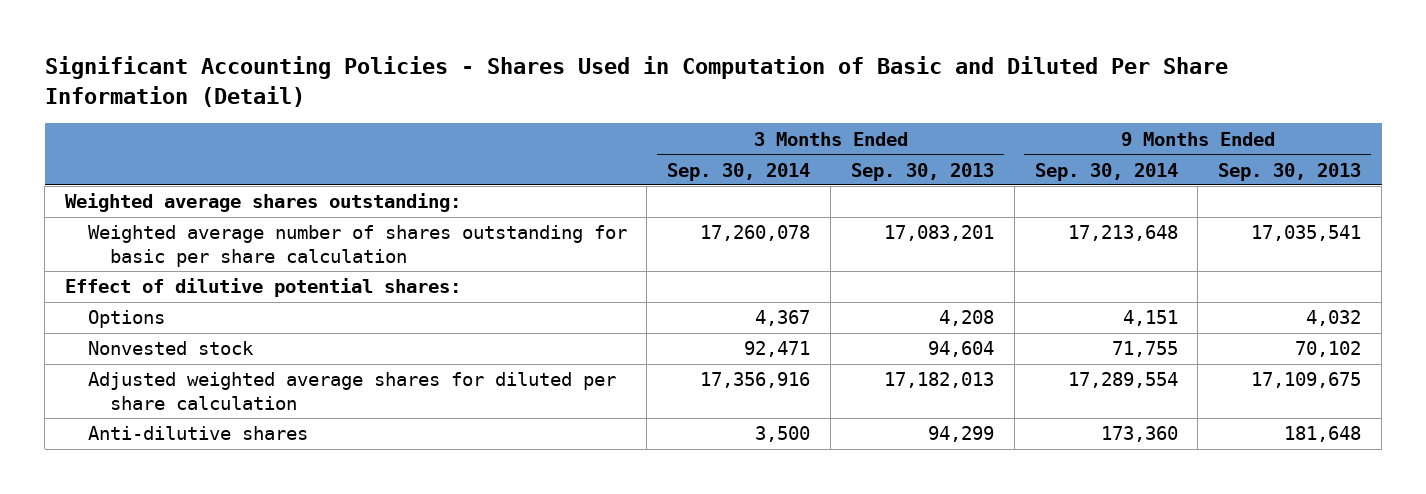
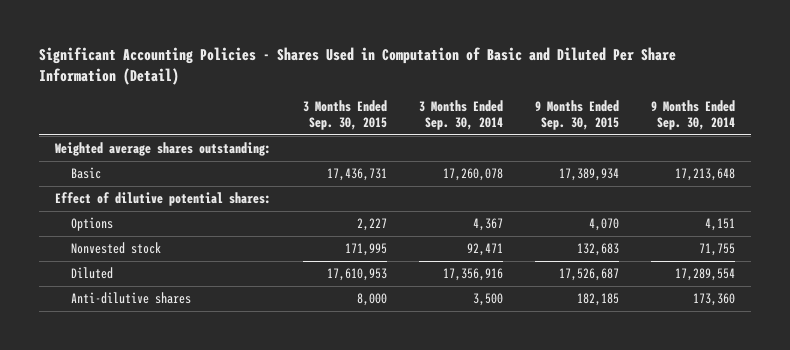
[850,162,994,181] Sep. 30, 2013 -> none
[1218,162,1362,181] Sep. 30, 2013 -> none
none -> [302,100,387,130] 3 Months Ended Sep. 30, 2015
none -> [534,100,619,130] 9 Months Ended Sep. 30, 2015
[87,225,627,267] Weighted average number of shares outstanding for basic per share calculation -> [70,167,101,180] Basic
[87,372,616,410] Adjusted weighted average shares for diluted per share calculation -> [70,267,113,280] Diluted

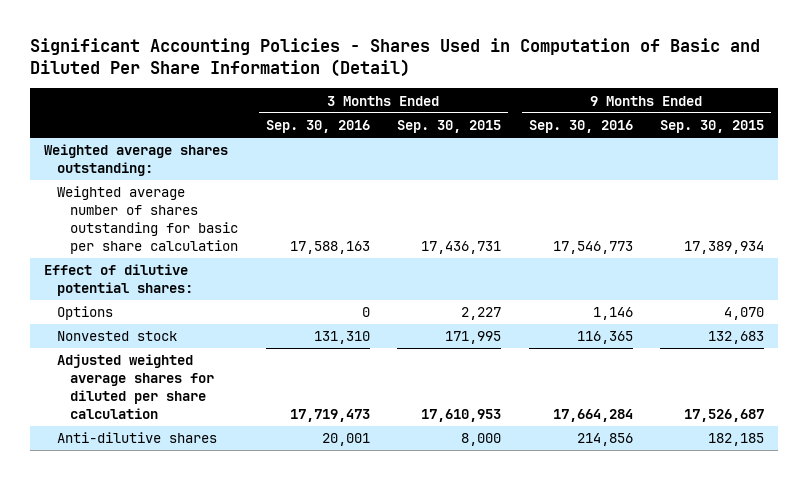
[418,100,503,130] 3 Months Ended Sep. 30, 2014 -> none
[650,100,735,130] 9 Months Ended Sep. 30, 2014 -> none
none -> [265,120,370,134] Sep. 30, 2016
none -> [528,120,633,134] Sep. 30, 2016
[70,167,101,180] Basic -> [57,186,239,254] Weighted average number of shares outstanding for basic per share calculation
[70,267,113,280] Diluted -> [57,354,215,419] Adjusted weighted average shares for diluted per share calculation

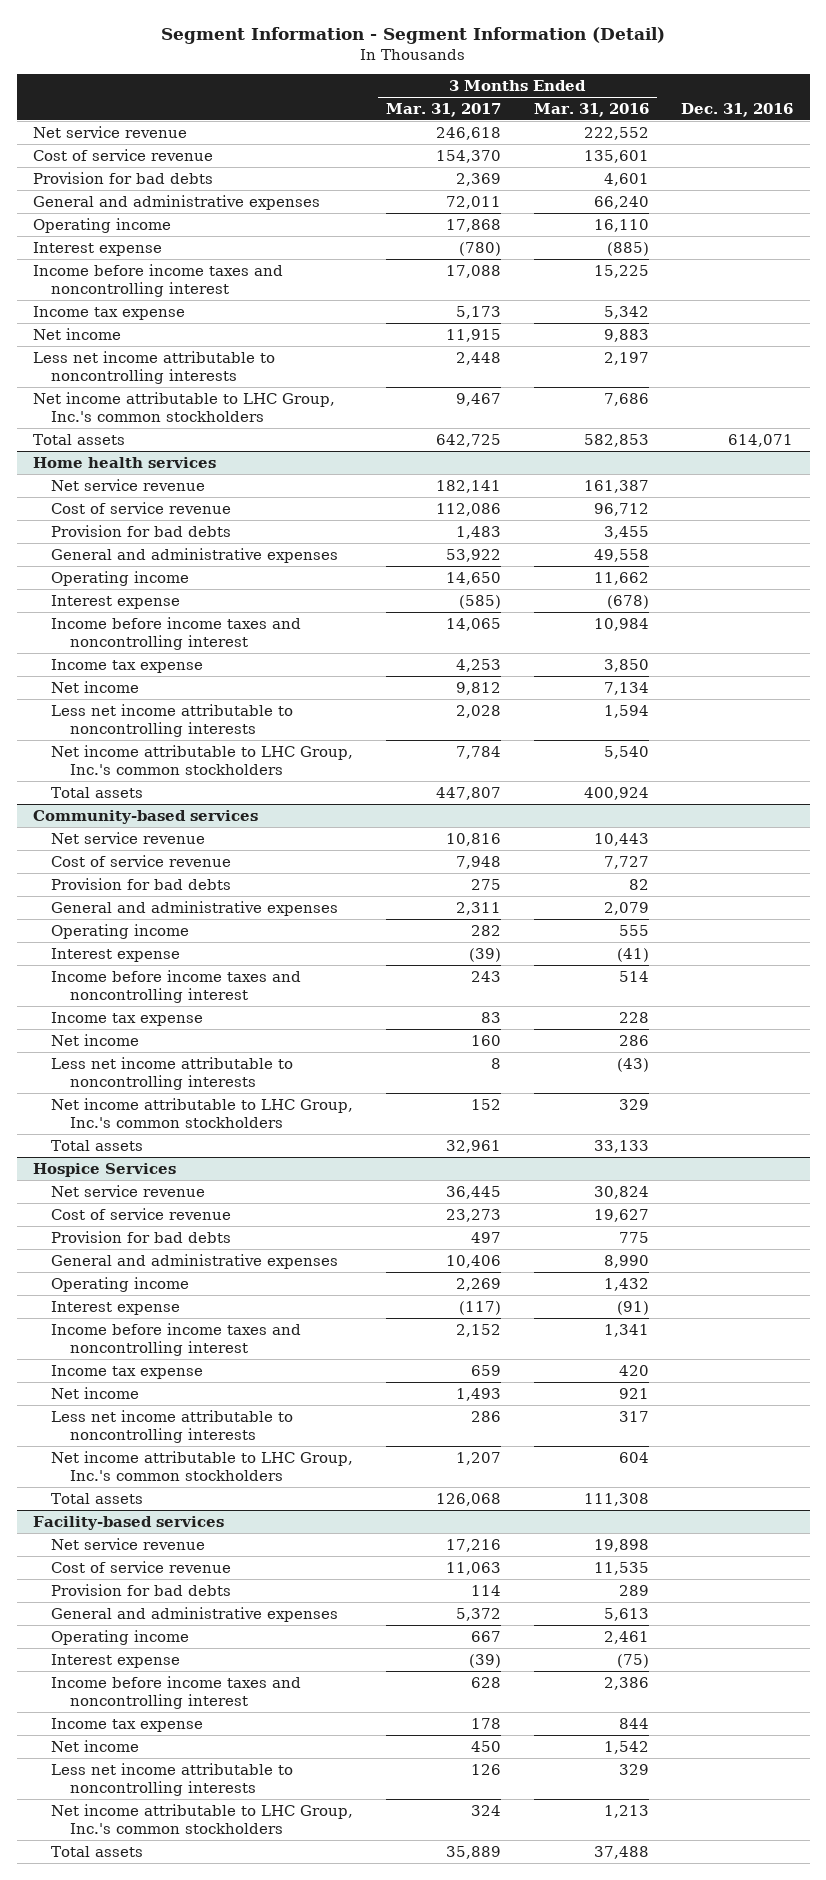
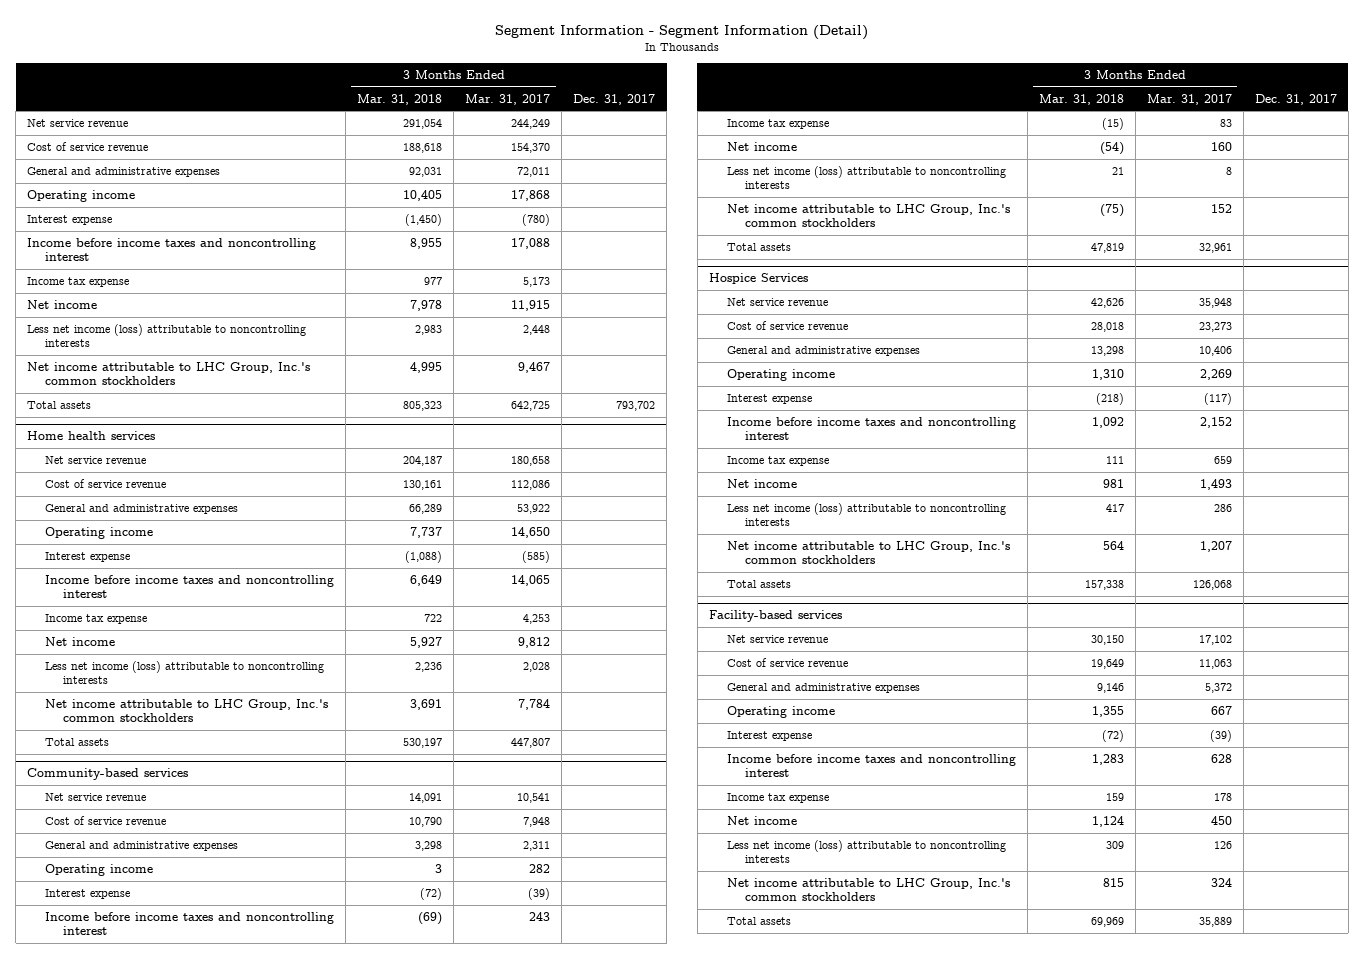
[533,102,649,117] Mar. 31, 2016 -> none
[681,102,794,117] Dec. 31, 2016 -> none
none -> [357,93,443,105] Mar. 31, 2018
none -> [573,93,656,105] Dec. 31, 2017
[436,126,502,140] 246,618 -> [511,119,551,130] 244,249
[32,171,213,184] Provision for bad debts -> none
[32,350,275,384] Less net income attributable to noncontrolling interests -> [27,324,307,348] Less net income (loss) attributable to noncontrolling interests
[436,479,502,493] 182,141 -> [511,456,551,467] 180,658
[51,524,232,537] Provision for bad debts -> none
[51,703,294,737] Less net income attributable to noncontrolling interests -> [45,661,325,685] Less net income (loss) attributable to noncontrolling interests
[446,832,502,846] 10,816 -> [517,793,551,804] 10,541
[51,877,232,890] Provision for bad debts -> none
[51,1056,294,1090] Less net income attributable to noncontrolling interests -> [726,166,1006,190] Less net income (loss) attributable to noncontrolling interests
[446,1185,502,1199] 36,445 -> [1198,298,1232,309] 35,948
[51,1230,232,1243] Provision for bad debts -> none
[51,1409,294,1443] Less net income attributable to noncontrolling interests -> [726,503,1006,527] Less net income (loss) attributable to noncontrolling interests
[446,1538,502,1552] 17,216 -> [1198,635,1232,646] 17,102
[51,1583,232,1596] Provision for bad debts -> none
[51,1762,294,1796] Less net income attributable to noncontrolling interests -> [726,840,1006,864] Less net income (loss) attributable to noncontrolling interests

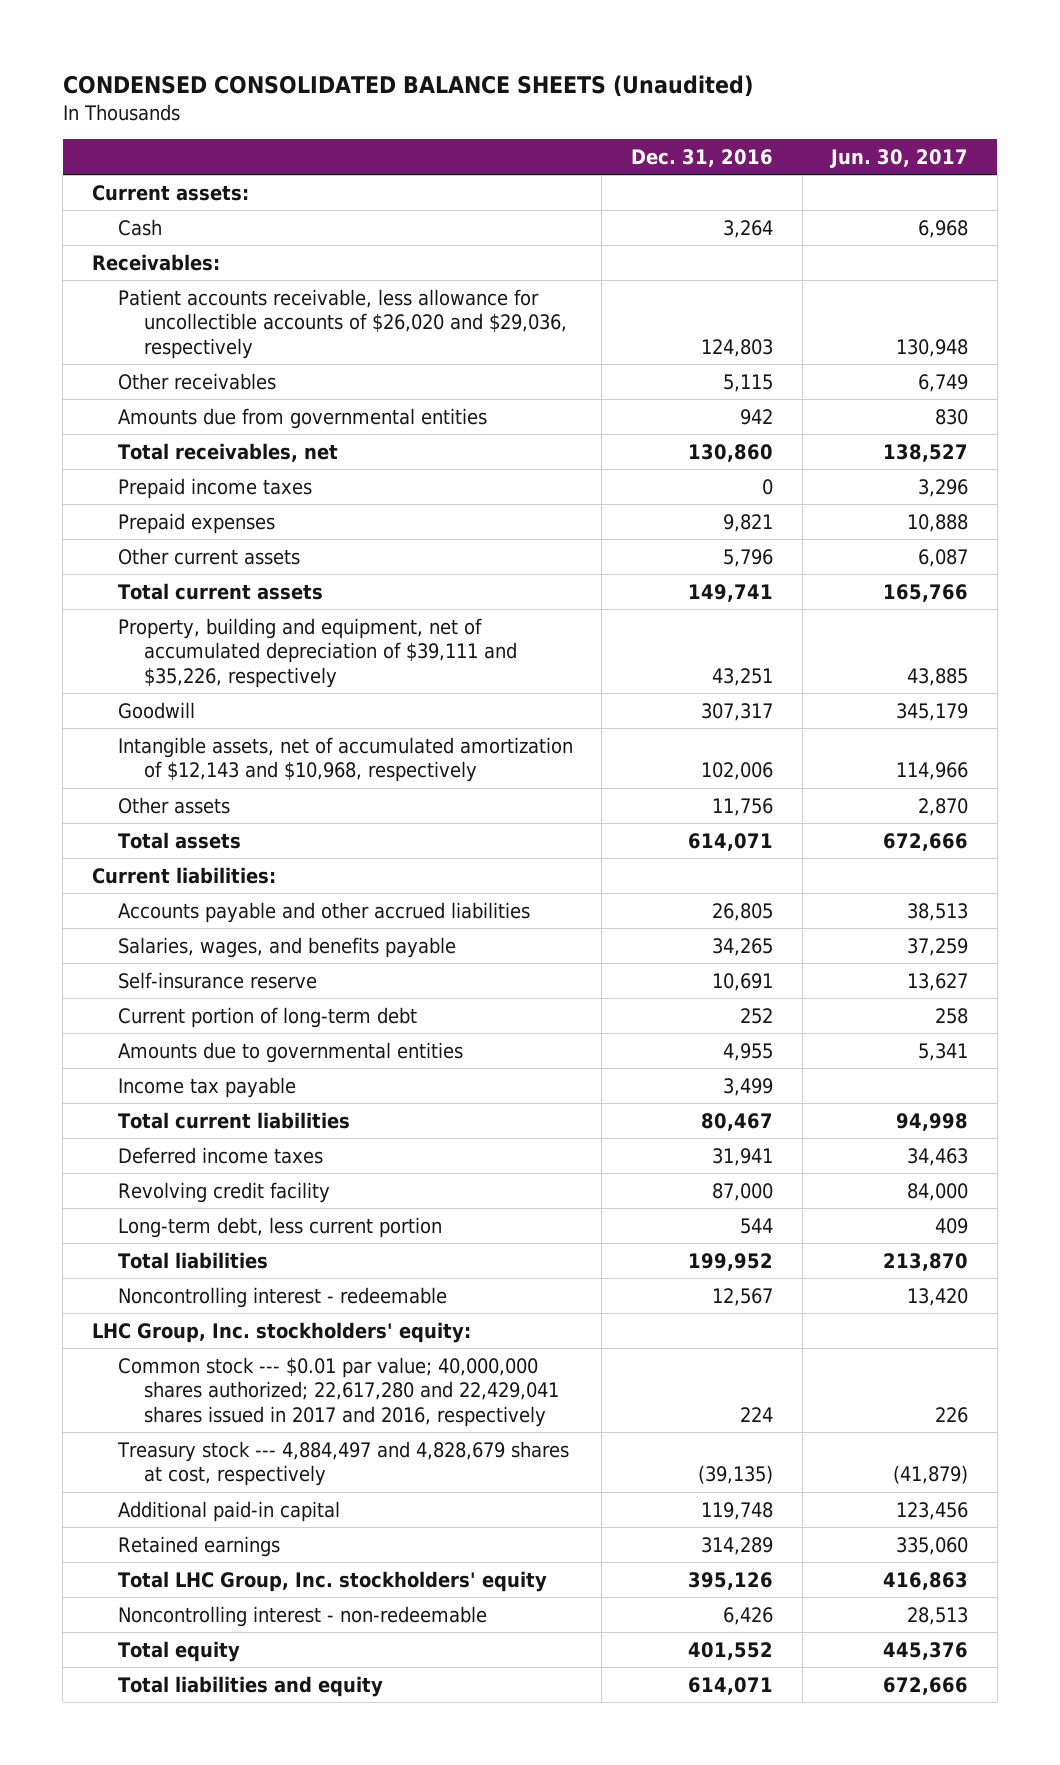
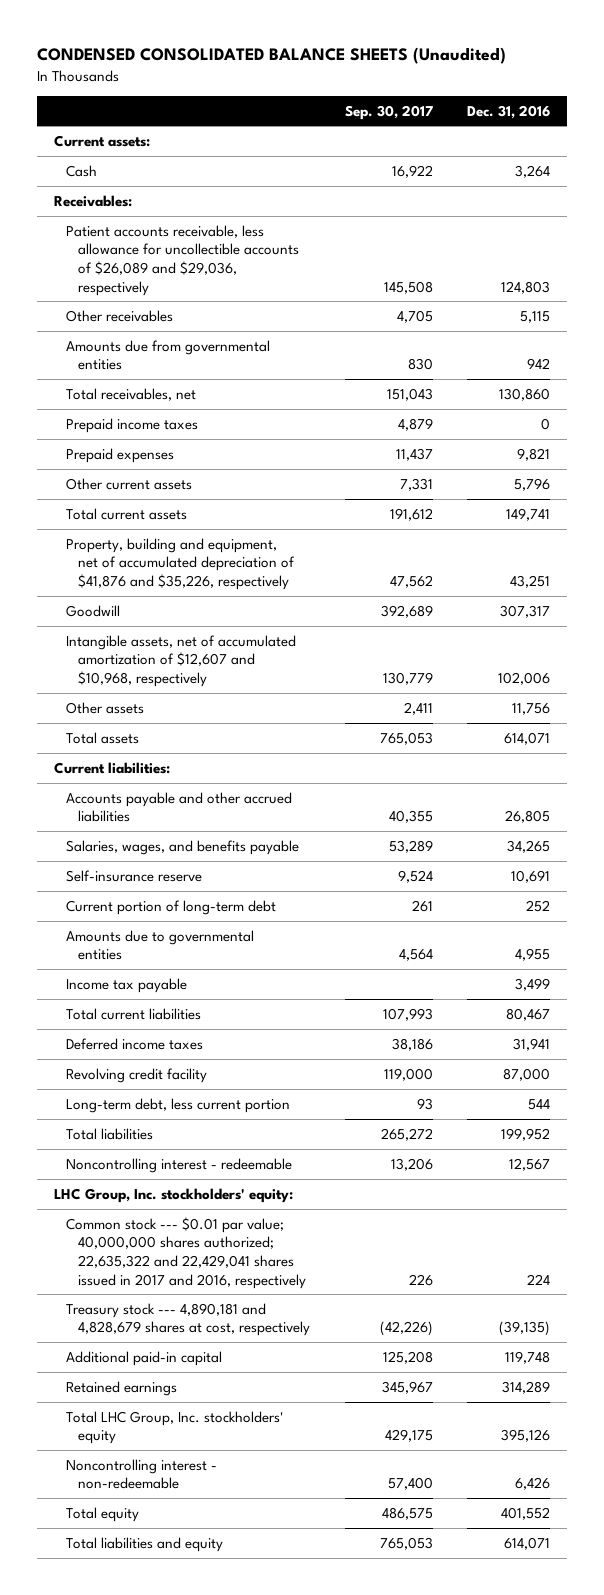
[830,148,969,168] Jun. 30, 2017 -> none
none -> [344,104,433,120] Sep. 30, 2017
[117,288,567,360] Patient accounts receivable, less allowance for uncollectible accounts of $26,020 and $29,036, respectively -> [66,224,300,296] Patient accounts receivable, less allowance for uncollectible accounts of $26,089 and $29,036, respectively
[117,617,517,689] Property, building and equipment, net of accumulated depreciation of $39,111 and $35,226, respectively -> [66,537,296,590] Property, building and equipment, net of accumulated depreciation of $41,876 and $35,226, respectively
[117,736,573,783] Intangible assets, net of accumulated amortization of $12,143 and $10,968, respectively -> [66,634,297,687] Intangible assets, net of accumulated amortization of $12,607 and $10,968, respectively
[117,1356,559,1428] Common stock --- $0.01 par value; 40,000,000 shares authorized; 22,617,280 and 22,429,041 shares issued in 2017 and 2016, respectively -> [66,1216,307,1289] Common stock --- $0.01 par value; 40,000,000 shares authorized; 22,635,322 and 22,429,041 shares issued in 2017 and 2016, respectively
[116,1440,569,1487] Treasury stock --- 4,884,497 and 4,828,679 shares at cost, respectively -> [66,1302,311,1337] Treasury stock --- 4,890,181 and 4,828,679 shares at cost, respectively

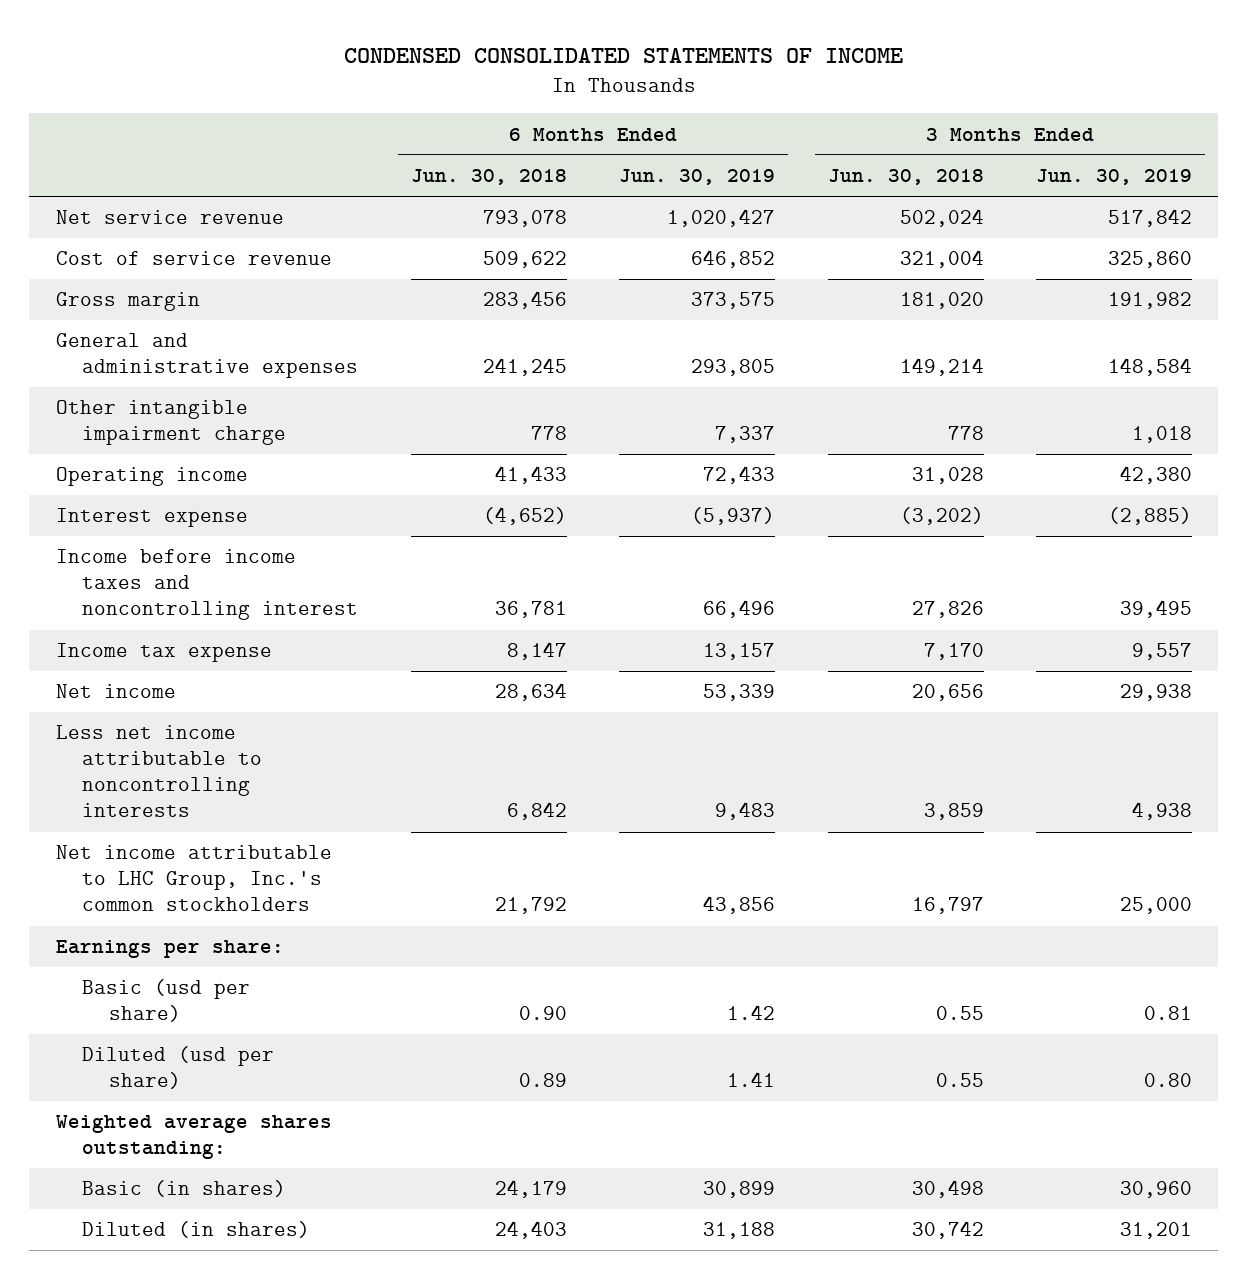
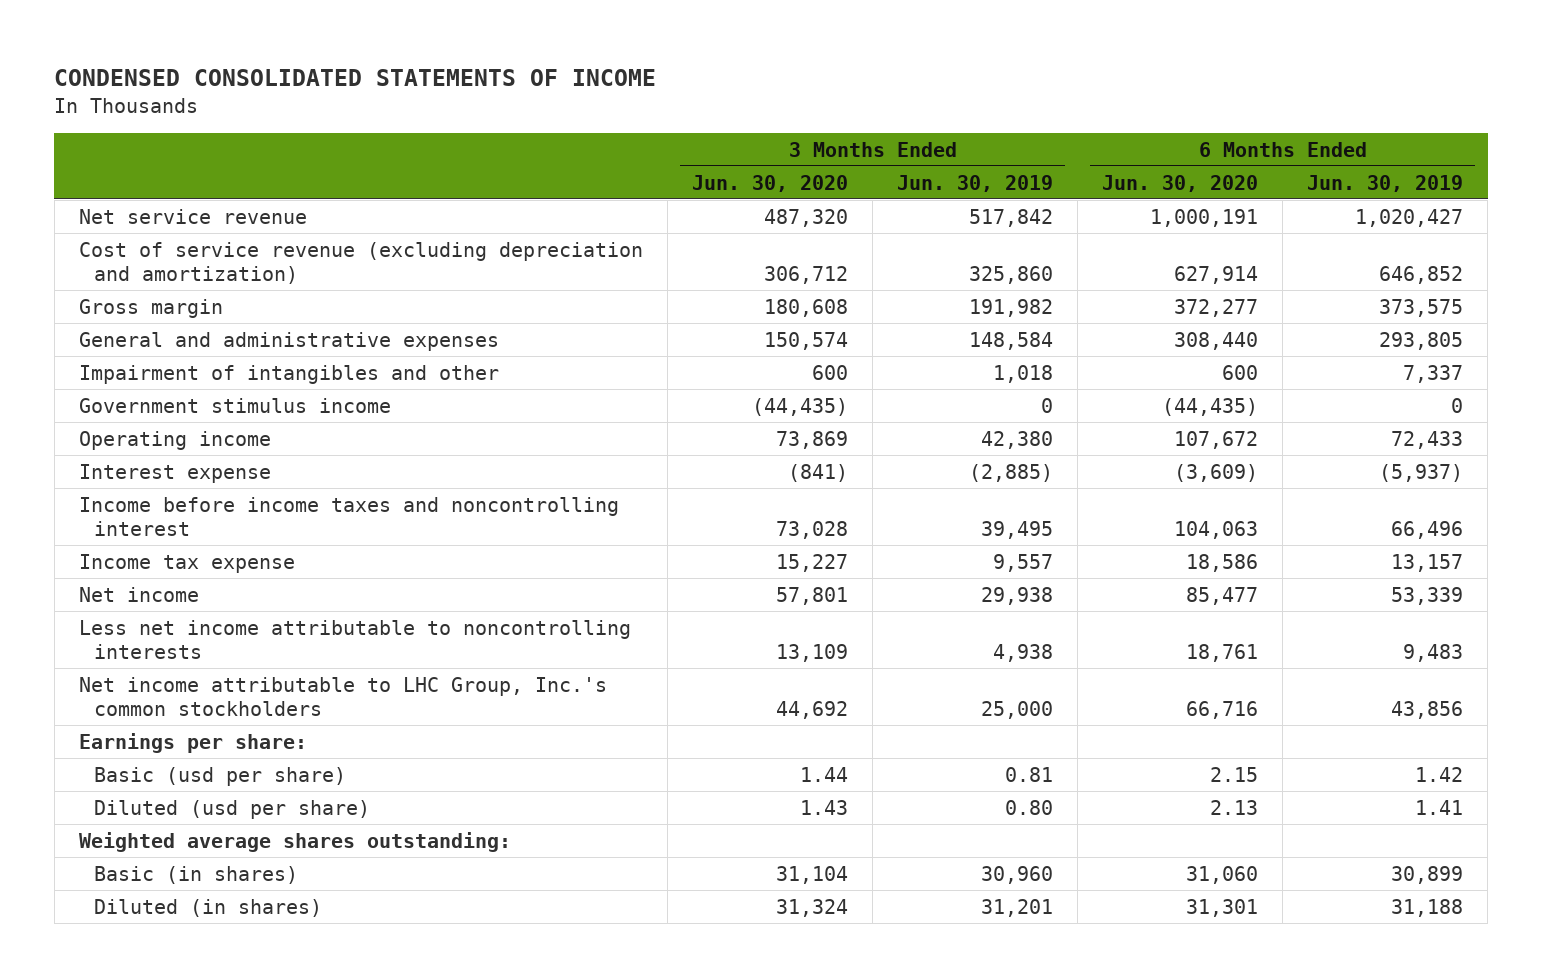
[410,168,567,185] Jun. 30, 2018 -> none
[827,168,984,185] Jun. 30, 2018 -> none
none -> [692,174,849,192] Jun. 30, 2020
none -> [1102,174,1259,192] Jun. 30, 2020
[55,251,332,266] Cost of service revenue -> [78,241,643,284] Cost of service revenue (excluding depreciation and amortization)
[55,400,287,446] Other intangible impairment charge -> [78,364,499,384] Impairment of intangibles and other
none -> [78,397,391,413] Government stimulus income

